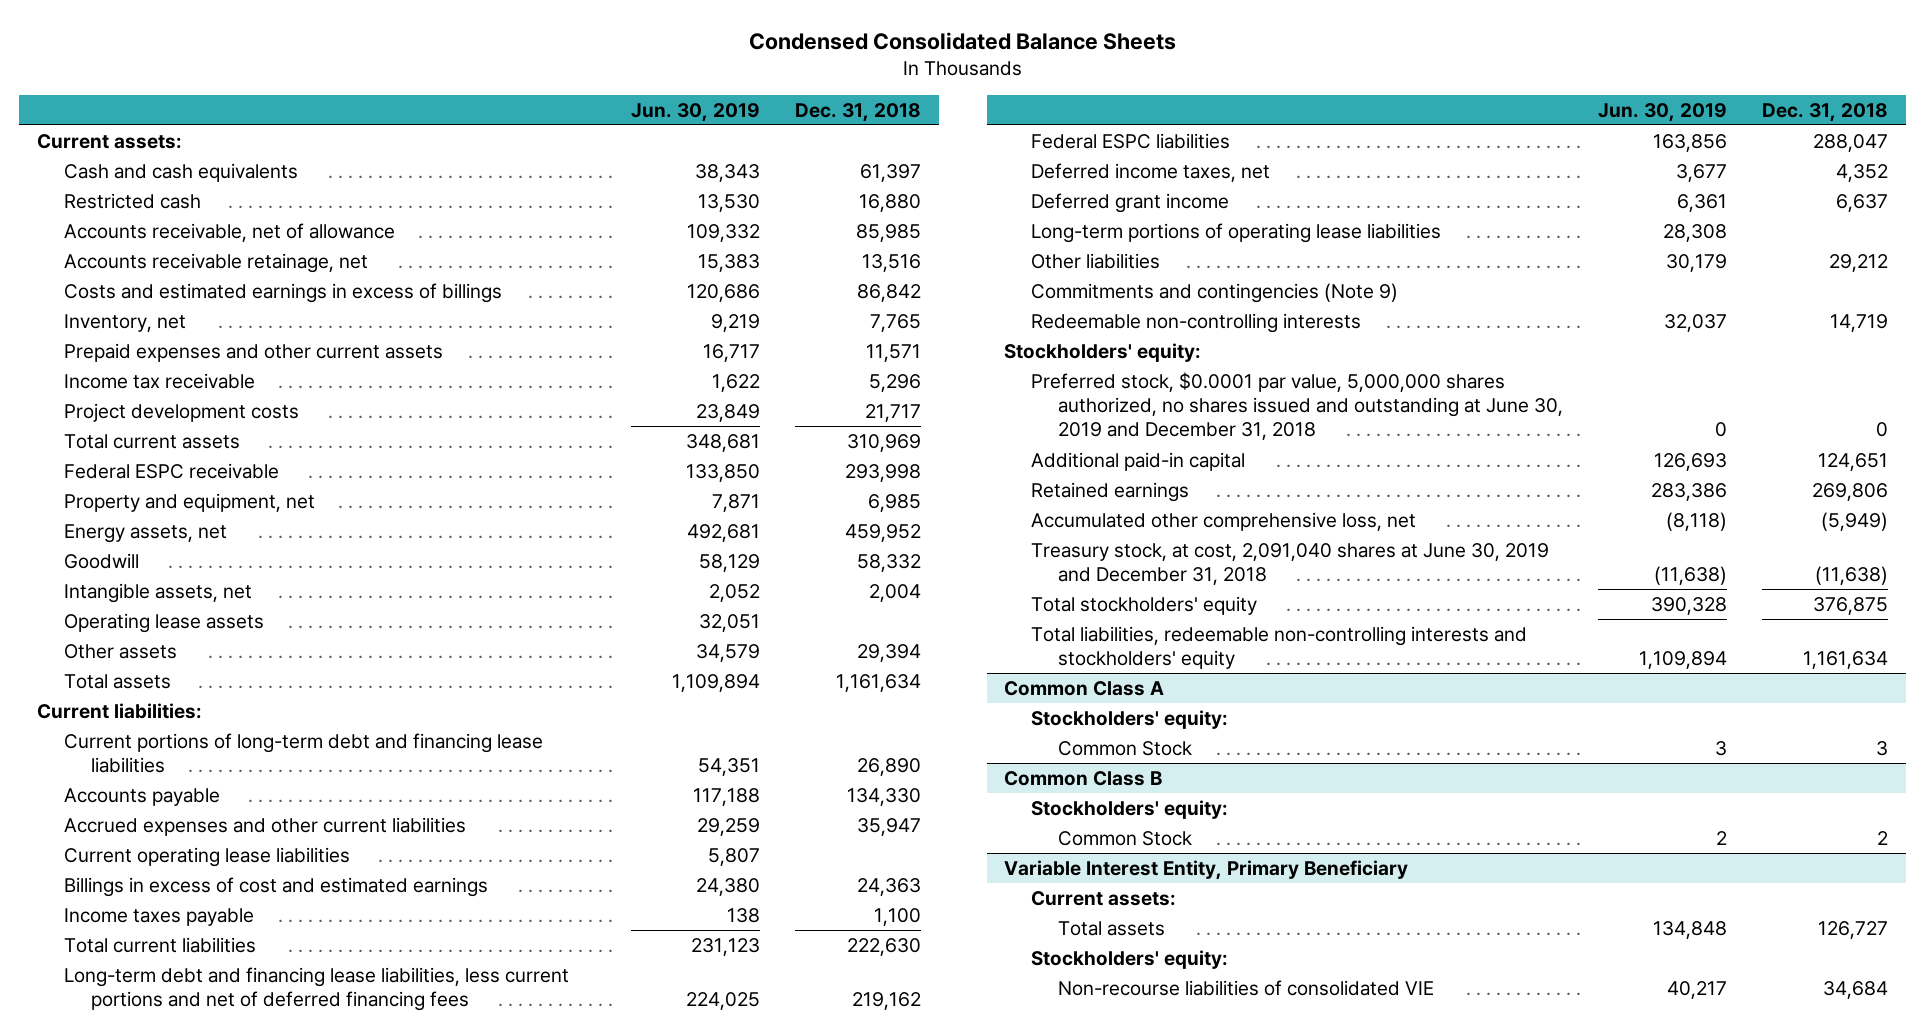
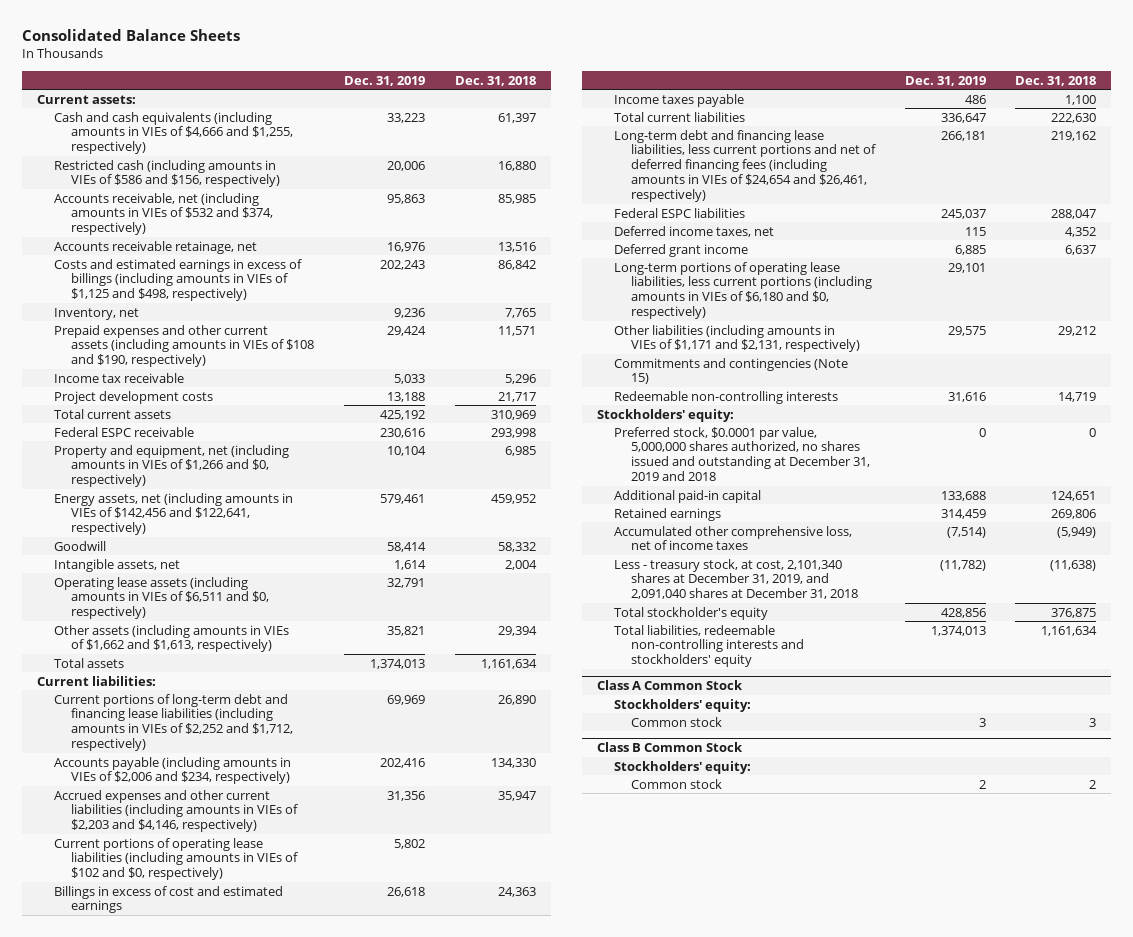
[748,32,1176,51] Condensed Consolidated Balance Sheets -> [21,29,240,42] Consolidated Balance Sheets
[630,102,760,122] Jun. 30, 2019 -> none
none -> [344,75,426,86] Dec. 31, 2019
[63,162,298,182] Cash and cash equivalents -> [53,111,294,155] Cash and cash equivalents (including amounts in VIEs of $4,666 and $1,255, respectively)
[63,192,201,209] Restricted cash -> [53,159,281,188] Restricted cash (including amounts in VIEs of $586 and $156, respectively)
[63,222,395,242] Accounts receivable, net of allowance -> [53,192,274,236] Accounts receivable, net (including amounts in VIEs of $532 and $374, respectively)
[63,282,502,303] Costs and estimated earnings in excess of billings -> [53,258,302,302] Costs and estimated earnings in excess of billings (including amounts in VIEs of $1,125 and $498, respectively)
[63,342,443,362] Prepaid expenses and other current assets -> [53,324,315,368] Prepaid expenses and other current assets (including amounts in VIEs of $108 and $190, respectively)
[63,492,315,512] Property and equipment, net -> [53,444,289,488] Property and equipment, net (including amounts in VIEs of $1,266 and $0, respectively)
[63,523,227,543] Energy assets, net -> [53,492,293,536] Energy assets, net (including amounts in VIEs of $142,456 and $122,641, respectively)
[63,612,264,633] Operating lease assets -> [53,576,270,620] Operating lease assets (including amounts in VIEs of $6,511 and $0, respectively)
[63,643,177,659] Other assets -> [53,624,289,653] Other assets (including amounts in VIEs of $1,662 and $1,613, respectively)
[63,732,543,774] Current portions of long-term debt and financing lease liabilities -> [53,693,294,752] Current portions of long-term debt and financing lease liabilities (including amounts in VIEs of $2,252 and $1,712, respectively)
[63,787,220,806] Accounts payable -> [53,756,291,785] Accounts payable (including amounts in VIEs of $2,006 and $234, respectively)
[63,816,466,836] Accrued expenses and other current liabilities -> [53,789,299,833] Accrued expenses and other current liabilities (including amounts in VIEs of $2,203 and $4,146, respectively)
[63,846,350,867] Current operating lease liabilities -> [53,837,299,881] Current portions of operating lease liabilities (including amounts in VIEs of $102 and $0, respectively)
[63,966,569,1012] Long-term debt and financing lease liabilities, less current portions and net of deferred financing fees -> [614,129,877,203] Long-term debt and financing lease liabilities, less current portions and net of deferred financing fees (including amounts in VIEs of $24,654 and $26,461, respectively)
[1031,222,1442,243] Long-term portions of operating lease liabilities -> [614,261,873,320] Long-term portions of operating lease liabilities, less current portions (including amounts in VIEs of $6,180 and $0, respectively)
[1031,252,1161,269] Other liabilities -> [614,324,861,353] Other liabilities (including amounts in VIEs of $1,171 and $2,131, respectively)
[1031,282,1399,303] Commitments and contingencies (Note 9) -> [614,357,849,385] Commitments and contingencies (Note 15)
[1031,371,1563,441] Preferred stock, $0.0001 par value, 5,000,000 shares authorized, no shares issued and outstanding at June 30, 2019 and December 31, 2018 -> [614,426,871,482] Preferred stock, $0.0001 par value, 5,000,000 shares authorized, no shares issued and outstanding at December 31, 2019 and 2018
[1031,511,1417,531] Accumulated other comprehensive loss, net -> [614,525,853,551] Accumulated other comprehensive loss, net of income taxes
[1031,542,1550,586] Treasury stock, at cost, 2,091,040 shares at June 30, 2019 and December 31, 2018 -> [614,558,859,600] Less - treasury stock, at cost, 2,101,340 shares at December 31, 2019, and 2,091,040 shares at December 31, 2018
[1031,595,1258,615] Total stockholders' equity -> [614,606,769,620] Total stockholder's equity
[1031,709,1229,729] Stockholders' equity: -> none
[1057,740,1192,756] Common Stock -> none
[1004,770,1163,786] Common Class B -> none
[1004,680,1165,696] Common Class A -> [596,680,743,691] Class A Common Stock
[1004,859,1409,880] Variable Interest Entity, Primary Beneficiary -> none
[1031,890,1177,906] Current assets: -> none
[1057,920,1165,936] Total assets -> none
[1057,830,1192,846] Common Stock -> [631,716,723,727] Common stock
[1877,830,1889,845] 2 -> [1089,717,1097,727] 3
none -> [596,742,743,753] Class B Common Stock
[1057,979,1434,996] Non-recourse liabilities of consolidated VIE -> none
none -> [631,778,723,789] Common stock

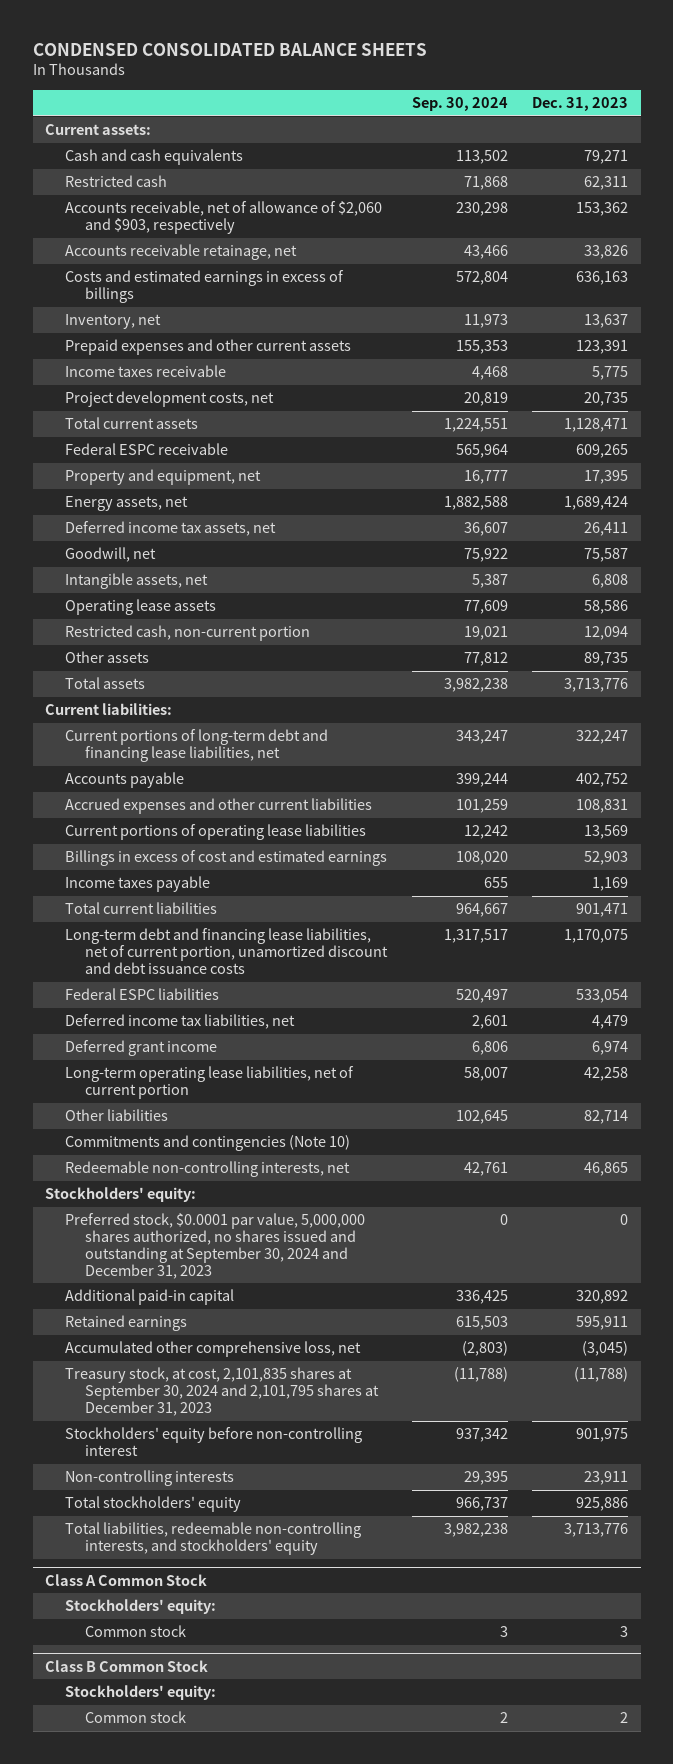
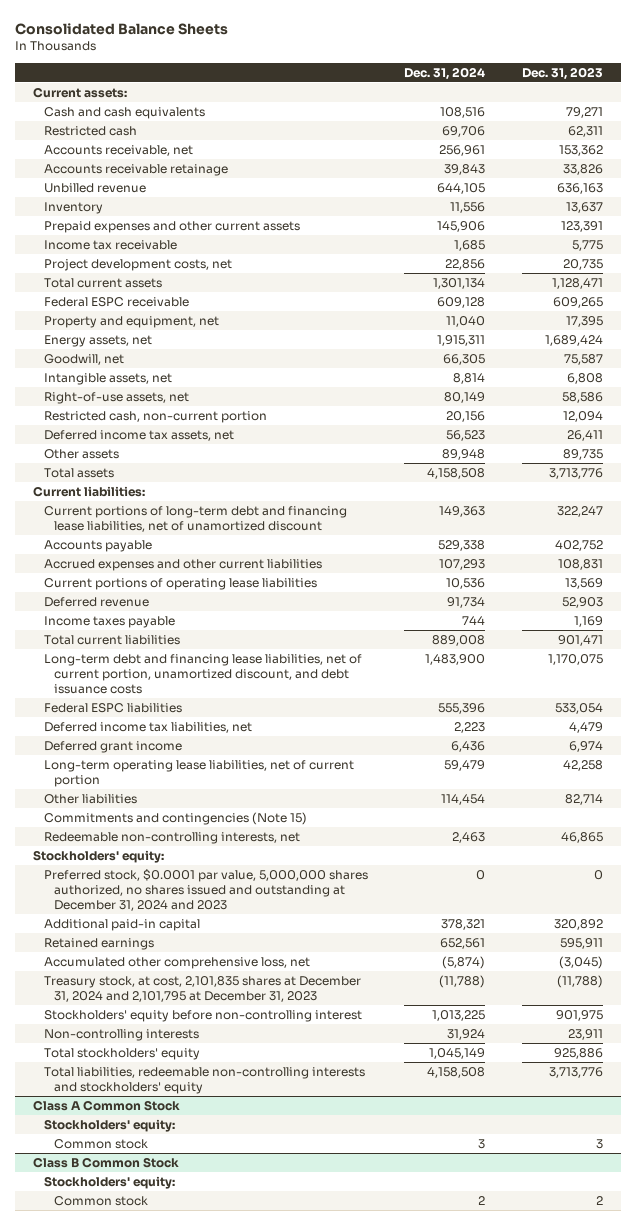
[32,42,427,56] CONDENSED CONSOLIDATED BALANCE SHEETS -> [14,22,228,35] Consolidated Balance Sheets
[411,97,508,112] Sep. 30, 2024 -> none
none -> [404,66,486,80] Dec. 31, 2024
[65,201,383,235] Accounts receivable, net of allowance of $2,060 and $903, respectively -> [43,144,193,156] Accounts receivable, net
[65,244,298,261] Accounts receivable retainage, net -> [43,163,228,176] Accounts receivable retainage
[65,270,345,304] Costs and estimated earnings in excess of billings -> [43,182,146,193] Unbilled revenue
[65,314,162,330] Inventory, net -> [43,201,103,214] Inventory
[65,365,227,378] Income taxes receivable -> [43,239,177,250] Income tax receivable
[65,599,217,616] Operating lease assets -> [43,391,189,404] Right-of-use assets, net
[65,521,277,537] Deferred income tax assets, net -> [43,429,234,441] Deferred income tax assets, net
[65,729,329,763] Current portions of long-term debt and financing lease liabilities, net -> [43,505,347,532] Current portions of long-term debt and financing lease liabilities, net of unamortized discount
[65,850,388,867] Billings in excess of cost and estimated earnings -> [43,596,149,607] Deferred revenue
[65,928,389,975] Long-term debt and financing lease liabilities, net of current portion, unamortized discount and debt issuance costs -> [43,653,362,694] Long-term debt and financing lease liabilities, net of current portion, unamortized discount, and debt issuance costs
[65,1135,351,1152] Commitments and contingencies (Note 10) -> [43,811,307,825] Commitments and contingencies (Note 15)
[65,1213,366,1279] Preferred stock, $0.0001 par value, 5,000,000 shares authorized, no shares issued and outstanding at September 30, 2024 and December 31, 2023 -> [43,868,368,911] Preferred stock, $0.0001 par value, 5,000,000 shares authorized, no shares issued and outstanding at December 31, 2024 and 2023
[65,1367,380,1417] Treasury stock, at cost, 2,101,835 shares at September 30, 2024 and 2,101,795 shares at December 31, 2023 -> [43,975,361,1002] Treasury stock, at cost, 2,101,835 shares at December 31, 2024 and 2,101,795 at December 31, 2023
[65,1522,362,1556] Total liabilities, redeemable non-controlling interests, and stockholders' equity -> [43,1066,365,1094] Total liabilities, redeemable non-controlling interests and stockholders' equity

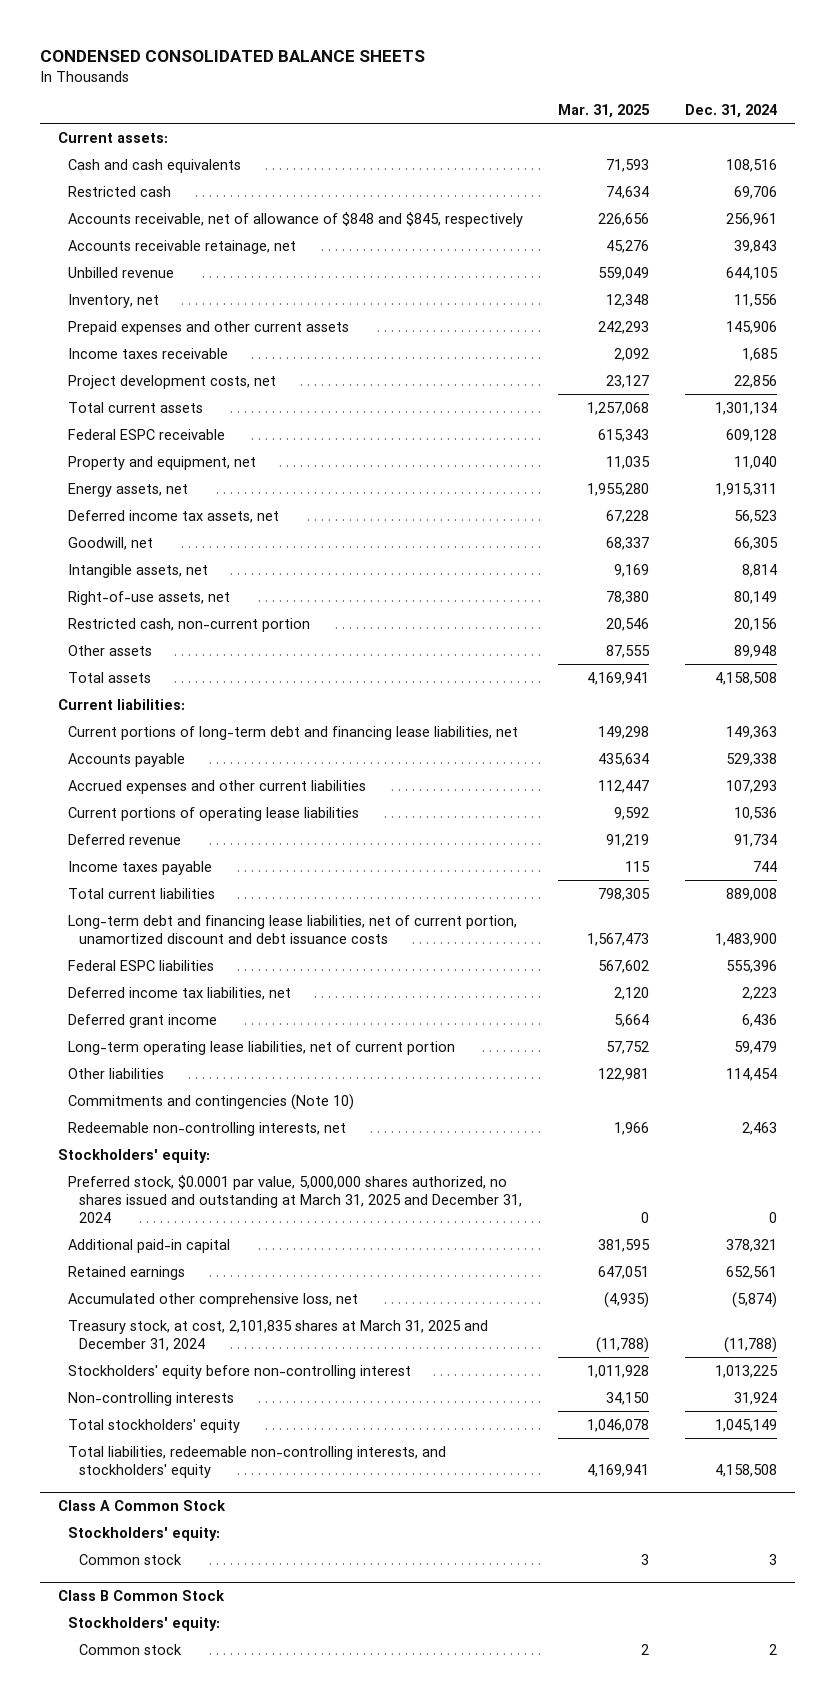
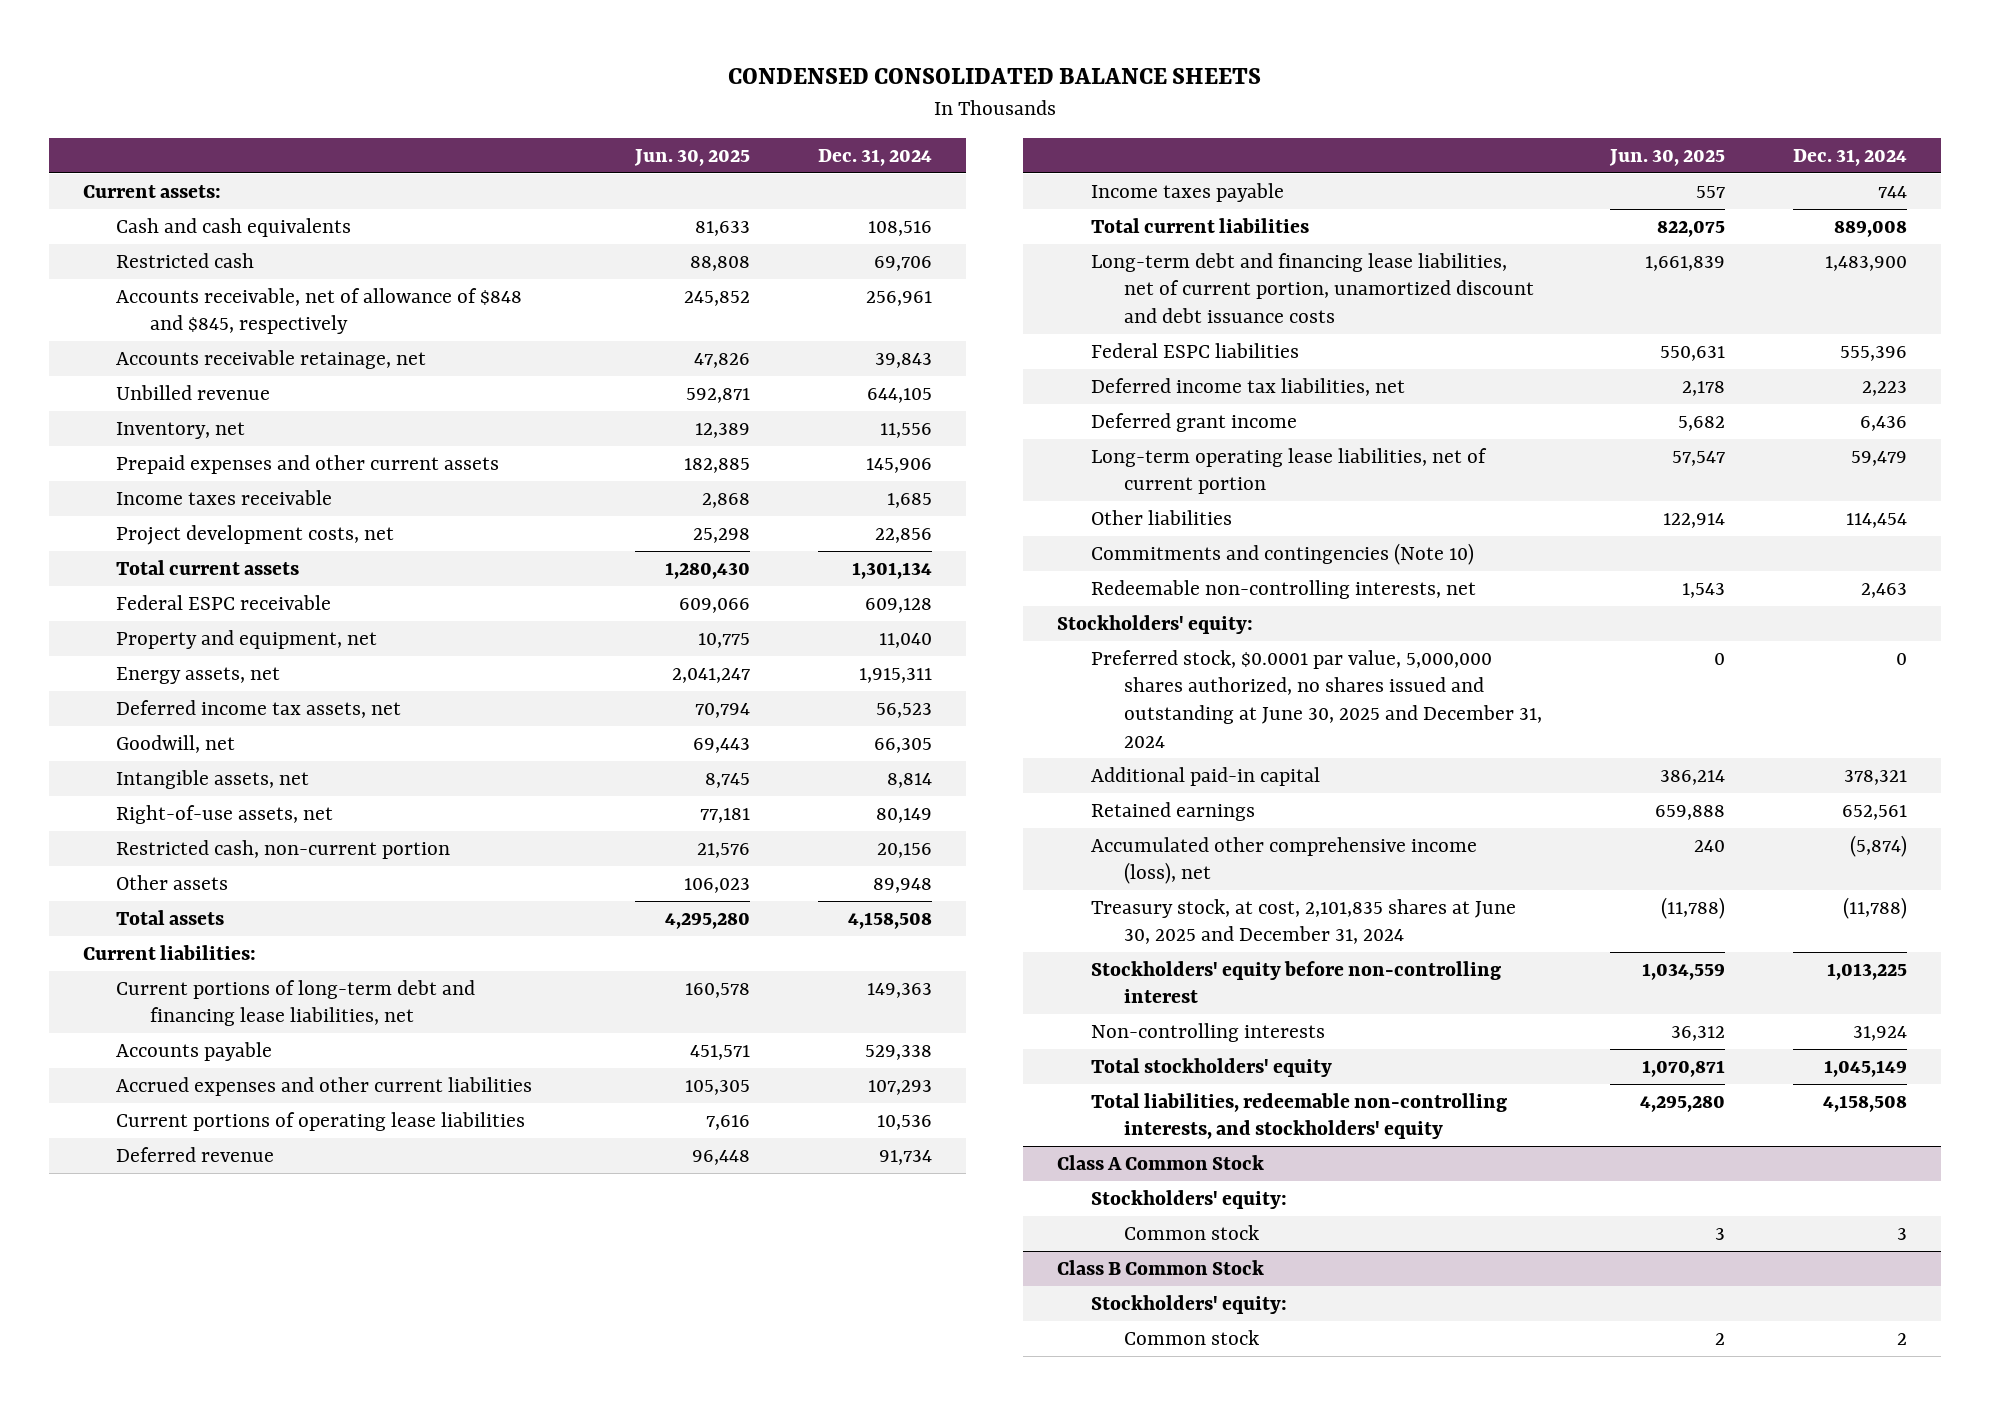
[558,104,651,119] Mar. 31, 2025 -> none
none -> [634,148,751,166] Jun. 30, 2025
[68,1174,522,1223] Preferred stock, $0.0001 par value, 5,000,000 shares authorized, no shares issued and outstanding at March 31, 2025 and December 31, 2024 -> [1090,649,1543,748] Preferred stock, $0.0001 par value, 5,000,000 shares authorized, no shares issued and outstanding at June 30, 2025 and December 31, 2024
[68,1292,359,1307] Accumulated other comprehensive loss, net -> [1090,836,1477,885] Accumulated other comprehensive income (loss), net
[68,1319,489,1351] Treasury stock, at cost, 2,101,835 shares at March 31, 2025 and December 31, 2024 -> [1090,898,1516,945] Treasury stock, at cost, 2,101,835 shares at June 30, 2025 and December 31, 2024

